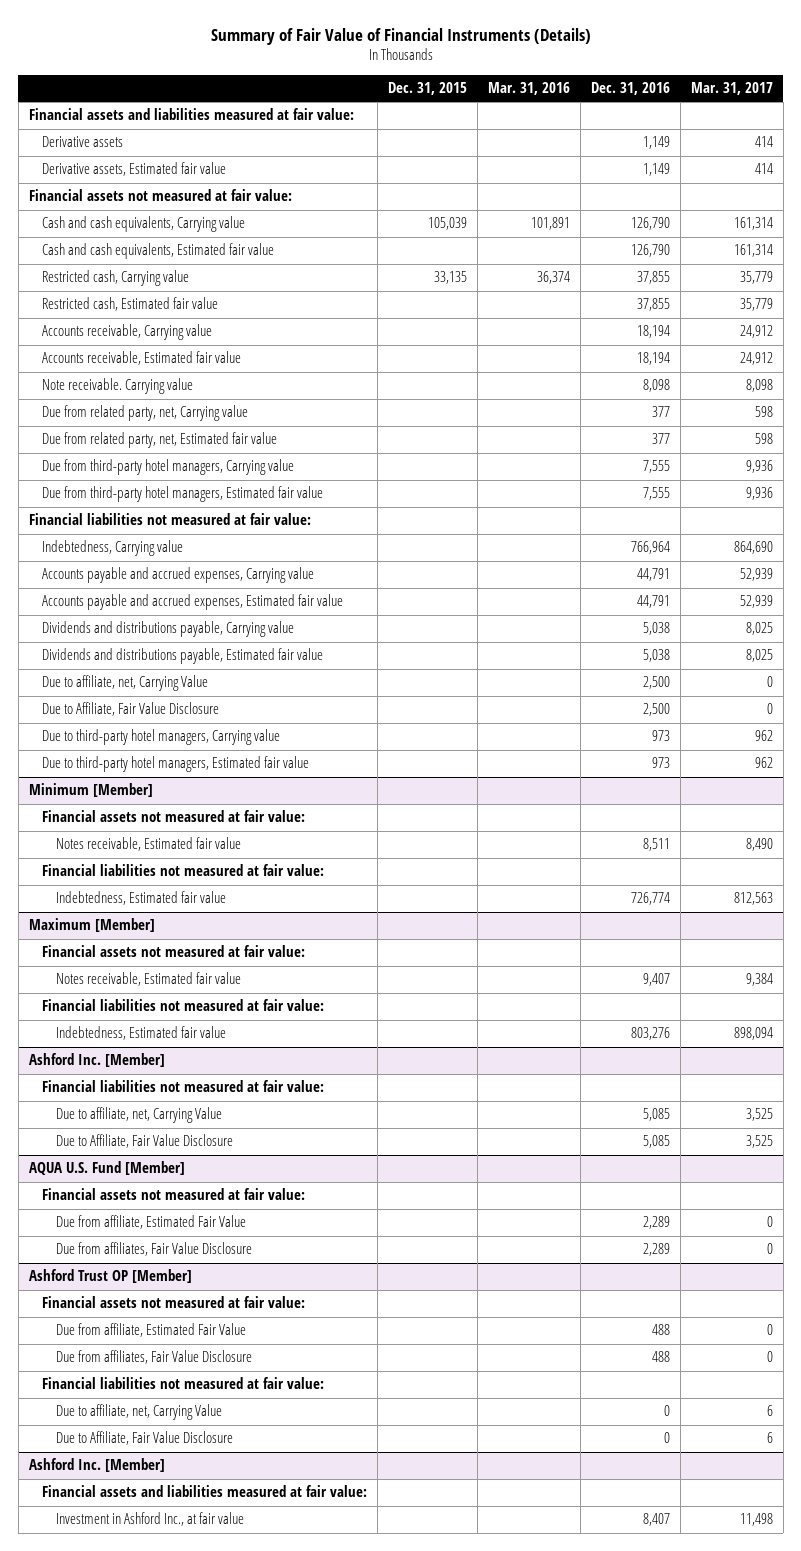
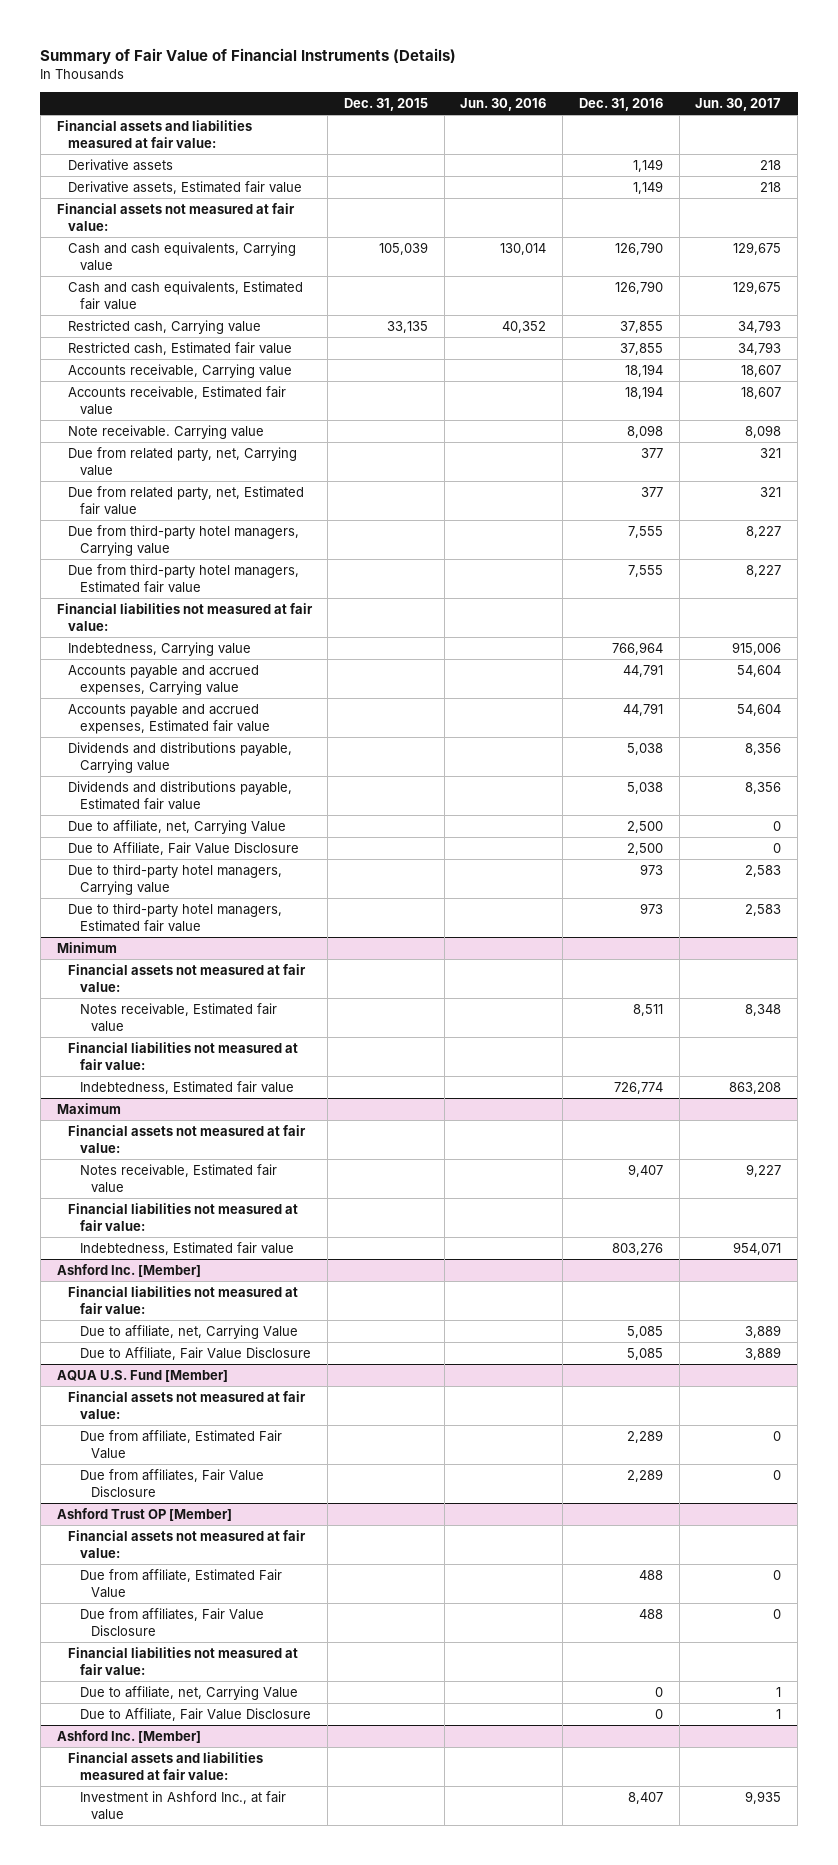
[487,82,570,96] Mar. 31, 2016 -> none
[690,82,773,96] Mar. 31, 2017 -> none
none -> [460,97,547,111] Jun. 30, 2016
none -> [695,97,782,111] Jun. 30, 2017
[28,783,153,798] Minimum [Member] -> [56,942,117,954] Minimum
[28,918,155,933] Maximum [Member] -> [56,1103,121,1115] Maximum

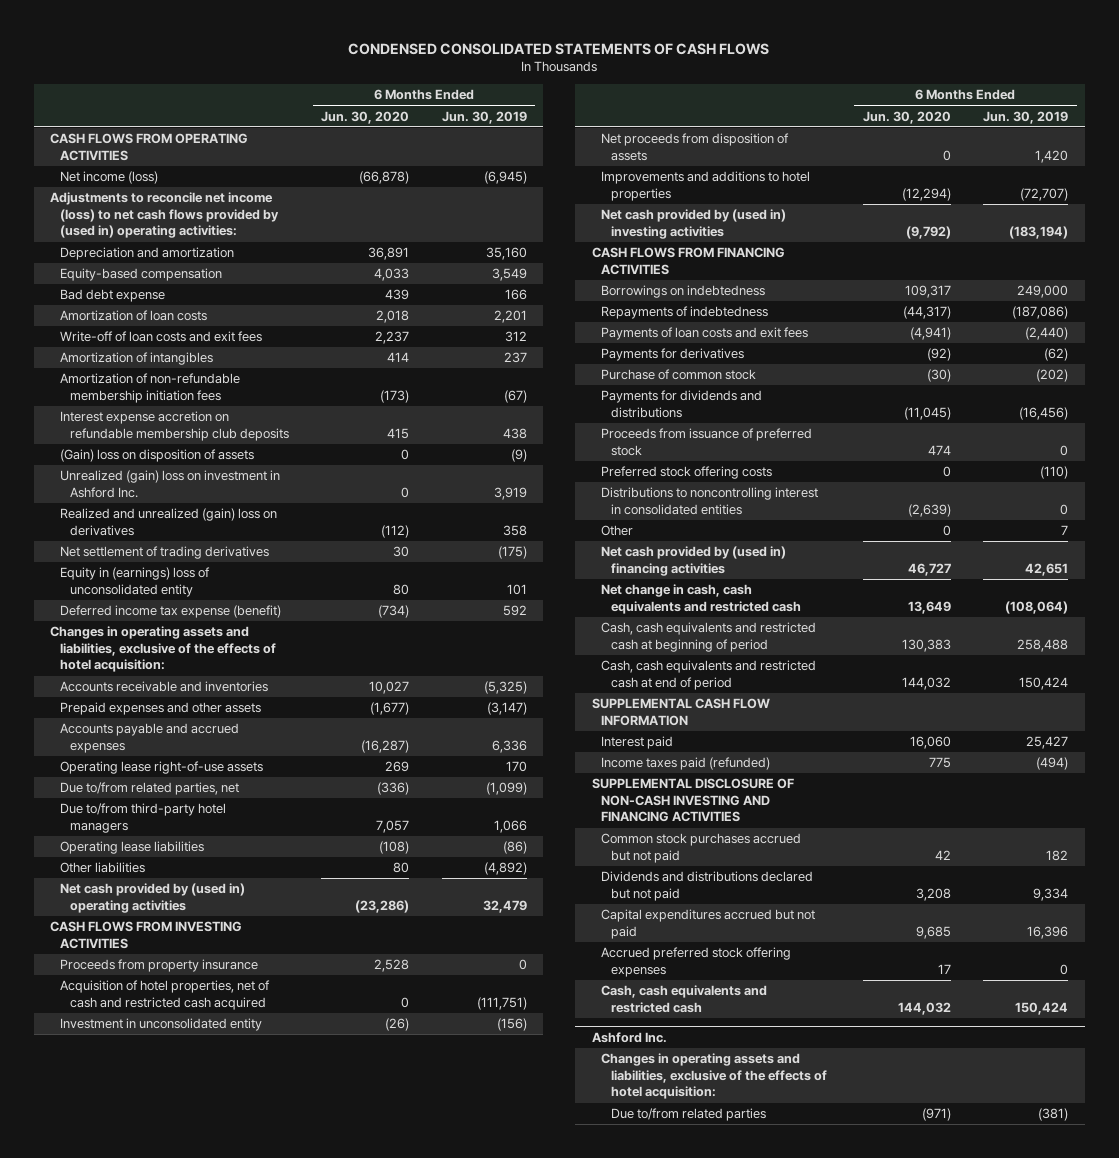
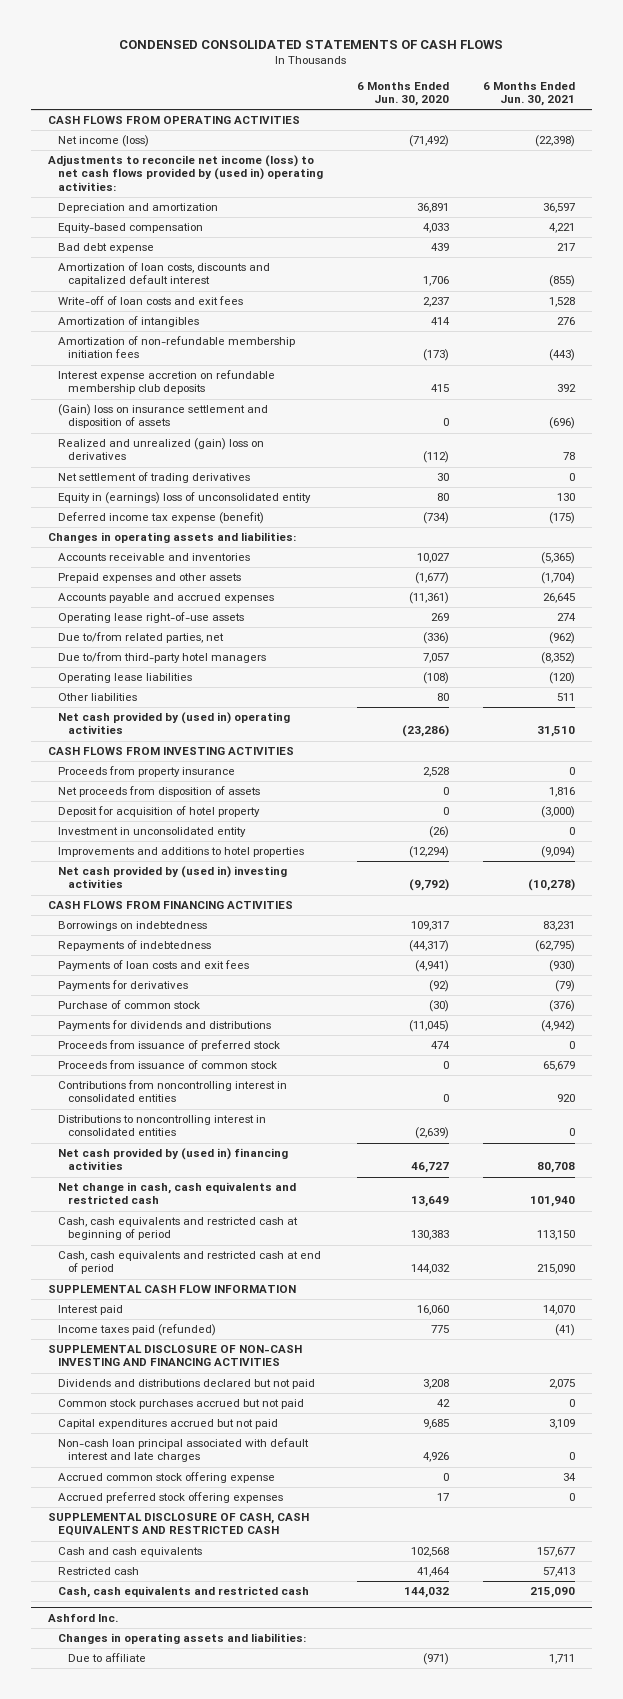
[442,110,528,124] Jun. 30, 2019 -> none
none -> [482,81,575,106] 6 Months Ended Jun. 30, 2021
[359,171,410,185] (66,878) -> [408,135,449,148] (71,492)
[59,310,207,322] Amortization of loan costs -> none
none -> [58,262,271,287] Amortization of loan costs, discounts and capitalized default interest
[59,470,280,498] Unrealized (gain) loss on investment in Ashford Inc. -> none
[59,449,254,463] (Gain) loss on disposition of assets -> [58,404,269,429] (Gain) loss on insurance settlement and disposition of assets
[50,626,276,673] Changes in operating assets and liabilities, exclusive of the effects of hotel acquisition: -> [48,532,297,544] Changes in operating assets and liabilities:
[361,739,410,753] (16,287) -> [408,592,449,605] (11,361)
[59,980,270,1010] Acquisition of hotel properties, net of cash and restricted cash acquired -> none
none -> [58,806,261,818] Deposit for acquisition of hotel property
[59,1018,262,1032] Investment in unconsolidated entity -> [58,827,247,838] Investment in unconsolidated entity
[601,466,773,480] Preferred stock offering costs -> none
none -> [58,1060,278,1070] Proceeds from issuance of common stock
none -> [58,1080,288,1103] Contributions from noncontrolling interest in consolidated entities
[601,525,634,537] Other -> none
[601,833,802,863] Common stock purchases accrued but not paid -> [58,1399,305,1410] Common stock purchases accrued but not paid
none -> [58,1438,310,1463] Non-cash loan principal associated with default interest and late charges
none -> [58,1472,276,1484] Accrued common stock offering expense
none -> [48,1513,310,1537] SUPPLEMENTAL DISCLOSURE OF CASH, CASH EQUIVALENTS AND RESTRICTED CASH
none -> [58,1547,203,1558] Cash and cash equivalents
none -> [58,1567,140,1576] Restricted cash
[601,1053,827,1100] Changes in operating assets and liabilities, exclusive of the effects of hotel acquisition: -> [58,1633,307,1645] Changes in operating assets and liabilities:
[610,1108,766,1122] Due to/from related parties -> [67,1653,146,1663] Due to affiliate

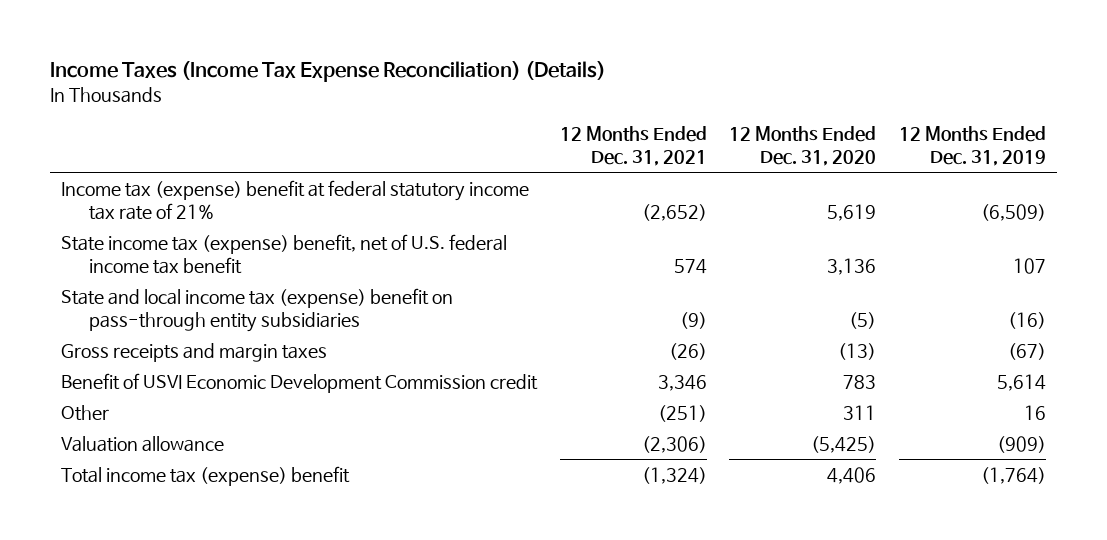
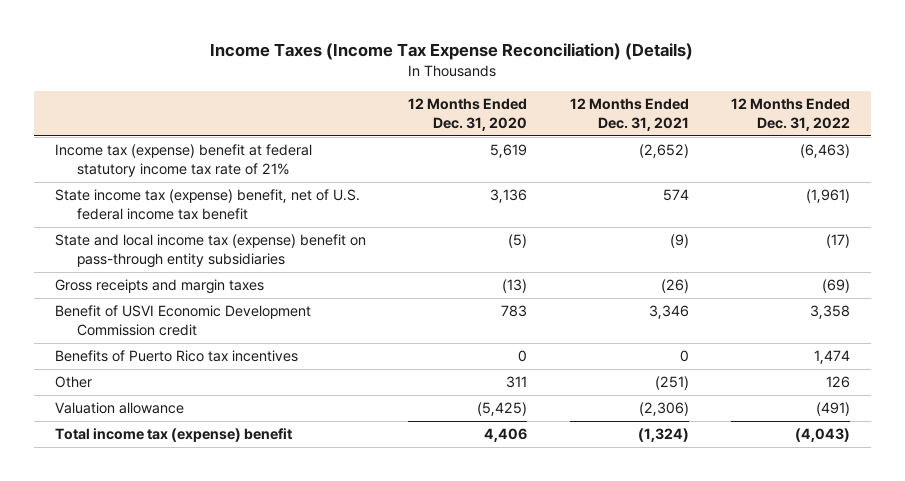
[898,126,1046,166] 12 Months Ended Dec. 31, 2019 -> none
none -> [731,98,851,132] 12 Months Ended Dec. 31, 2022
none -> [54,350,298,363] Benefits of Puerto Rico tax incentives

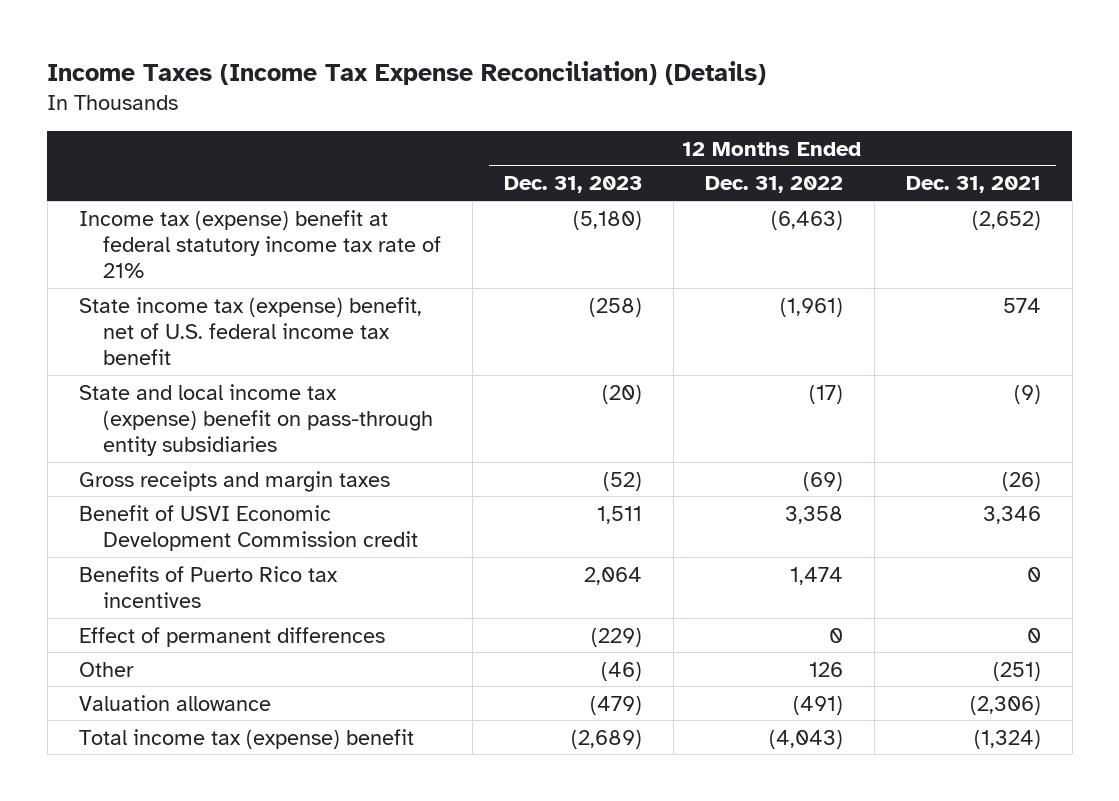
[408,98,528,132] 12 Months Ended Dec. 31, 2020 -> none
none -> [504,176,643,194] Dec. 31, 2023
none -> [78,626,385,647] Effect of permanent differences

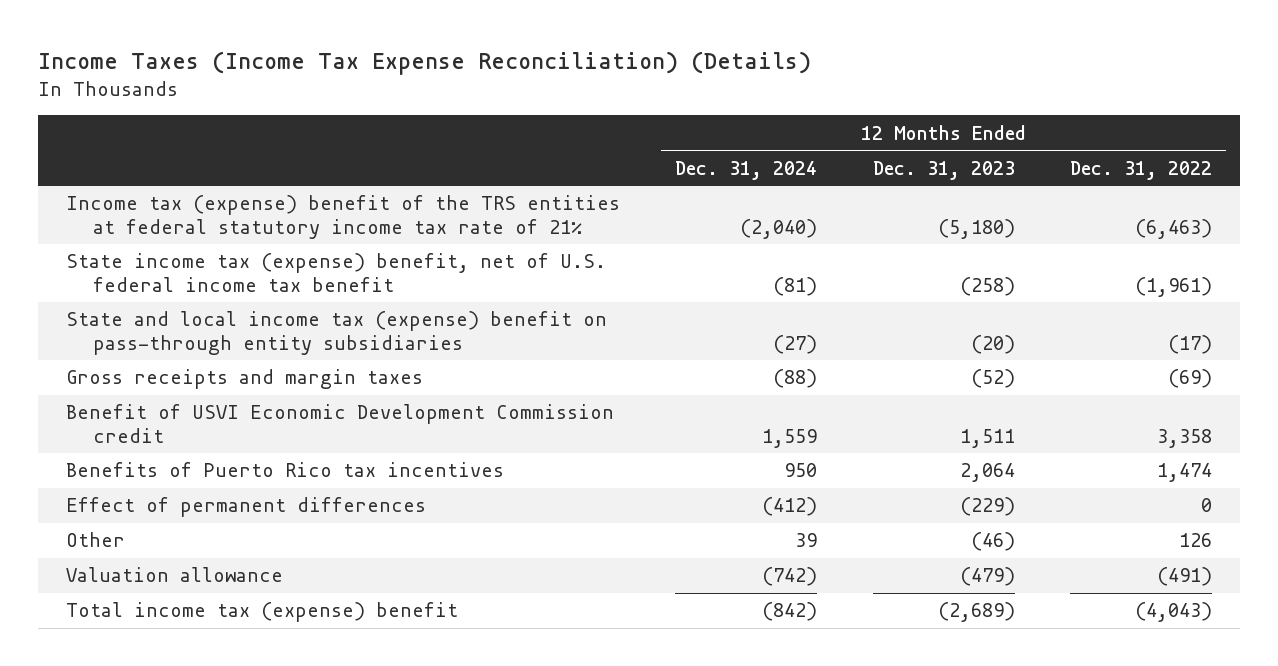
[905,176,1041,194] Dec. 31, 2021 -> none
none -> [675,160,818,180] Dec. 31, 2024
[78,209,442,278] Income tax (expense) benefit at federal statutory income tax rate of 21% -> [65,195,620,239] Income tax (expense) benefit of the TRS entities at federal statutory income tax rate of 21%

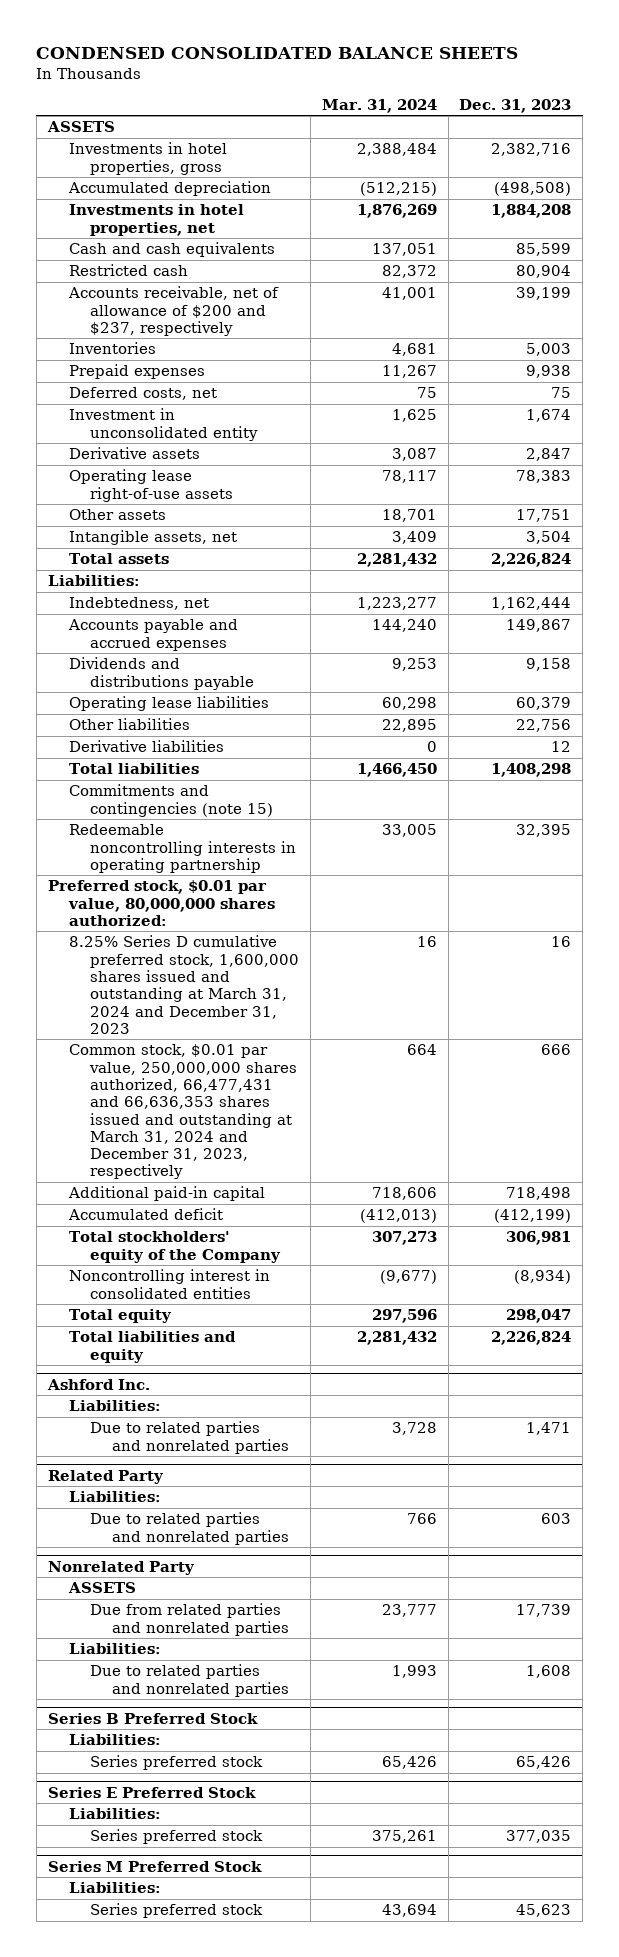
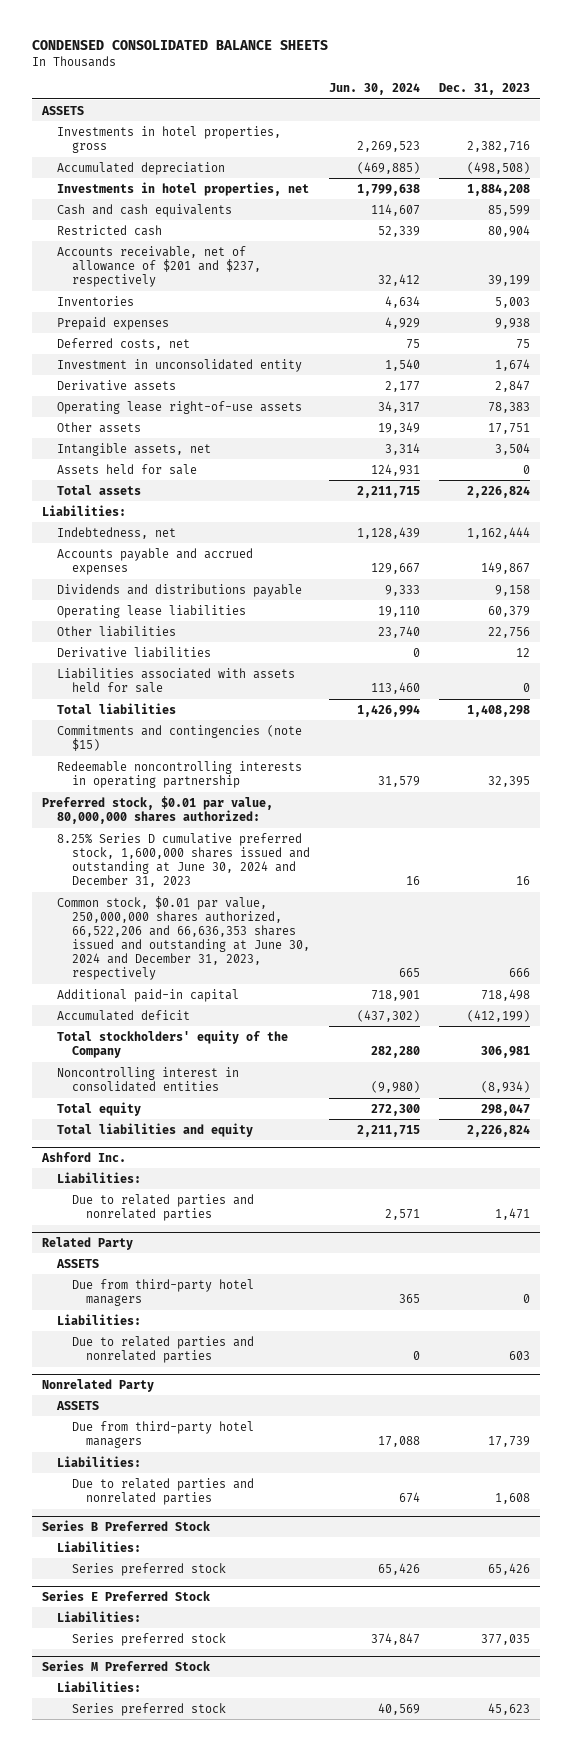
[321,98,437,113] Mar. 31, 2024 -> none
none -> [329,83,421,96] Jun. 30, 2024
[67,286,279,336] Accounts receivable, net of allowance of $200 and $237, respectively -> [56,245,261,288] Accounts receivable, net of allowance of $201 and $237, respectively
none -> [56,463,197,475] Assets held for sale
none -> [56,667,295,693] Liabilities associated with assets held for sale
[68,784,274,817] Commitments and contingencies (note 15) -> [56,724,302,751] Commitments and contingencies (note $15)
[68,935,300,1034] 8.25% Series D cumulative preferred stock, 1,600,000 shares issued and outstanding at March 31, 2024 and December 31, 2023 -> [56,832,310,888] 8.25% Series D cumulative preferred stock, 1,600,000 shares issued and outstanding at June 30, 2024 and December 31, 2023
[68,1044,298,1180] Common stock, $0.01 par value, 250,000,000 shares authorized, 66,477,431 and 66,636,353 shares issued and outstanding at March 31, 2024 and December 31, 2023, respectively -> [56,895,310,981] Common stock, $0.01 par value, 250,000,000 shares authorized, 66,522,206 and 66,636,353 shares issued and outstanding at June 30, 2024 and December 31, 2023, respectively
none -> [55,1258,99,1268] ASSETS
none -> [71,1278,254,1306] Due from third-party hotel managers
[90,1603,289,1636] Due from related parties and nonrelated parties -> [71,1420,254,1448] Due from third-party hotel managers

